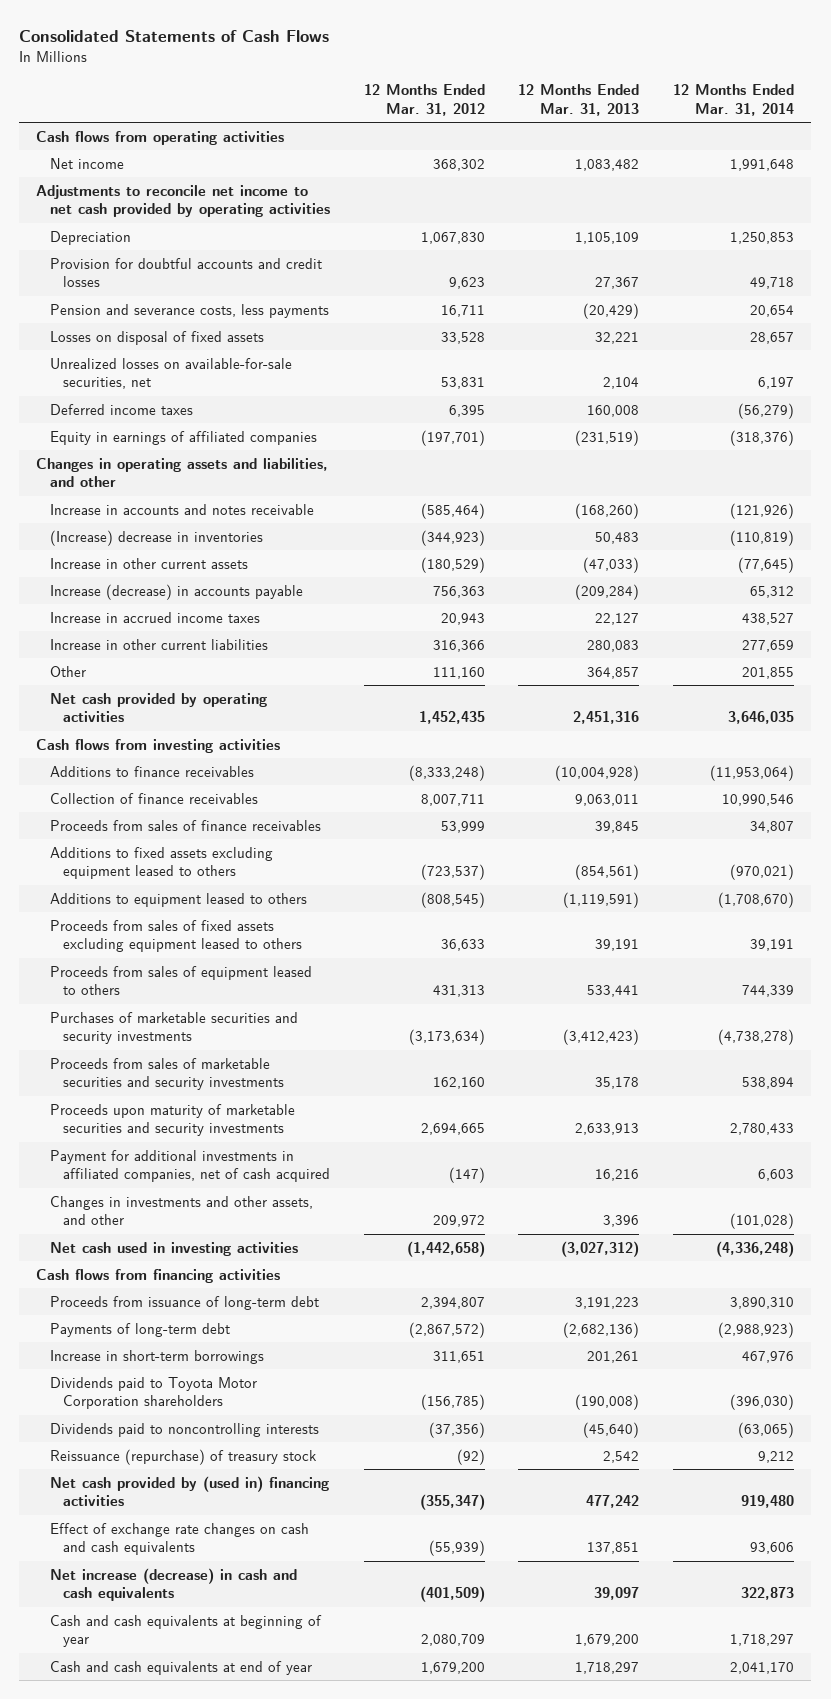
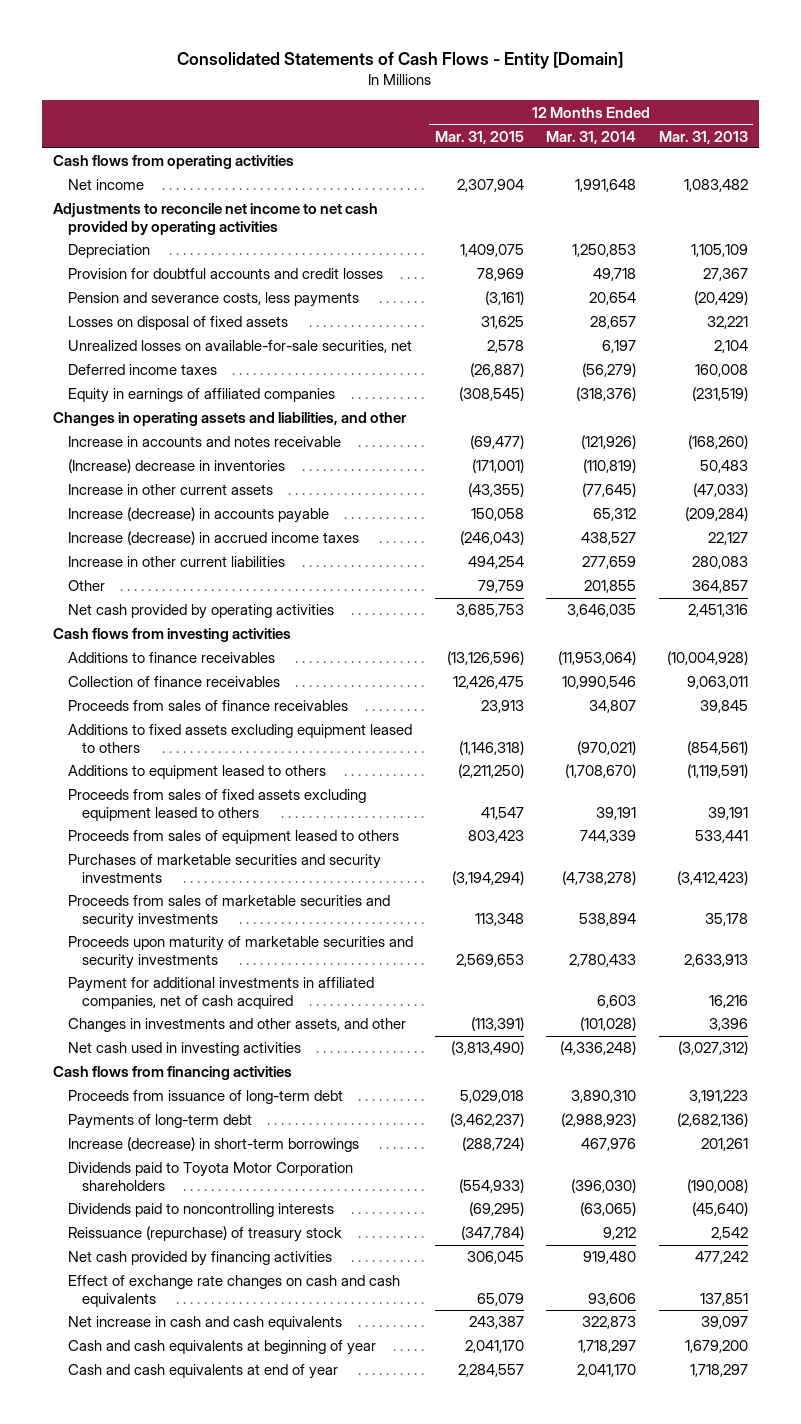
[19,30,330,43] Consolidated Statements of Cash Flows -> [177,52,624,70] Consolidated Statements of Cash Flows - Entity [Domain]
[363,84,485,116] 12 Months Ended Mar. 31, 2012 -> none
none -> [434,130,524,144] Mar. 31, 2015
[49,611,260,623] Increase in accrued income taxes -> [67,531,359,546] Increase (decrease) in accrued income taxes
[49,1349,264,1364] Increase in short-term borrowings -> [67,1137,359,1153] Increase (decrease) in short-term borrowings
[49,1475,329,1506] Net cash provided by (used in) financing activities -> [67,1251,332,1267] Net cash provided by financing activities
[49,1567,297,1601] Net increase (decrease) in cash and cash equivalents -> [67,1316,342,1331] Net increase in cash and cash equivalents

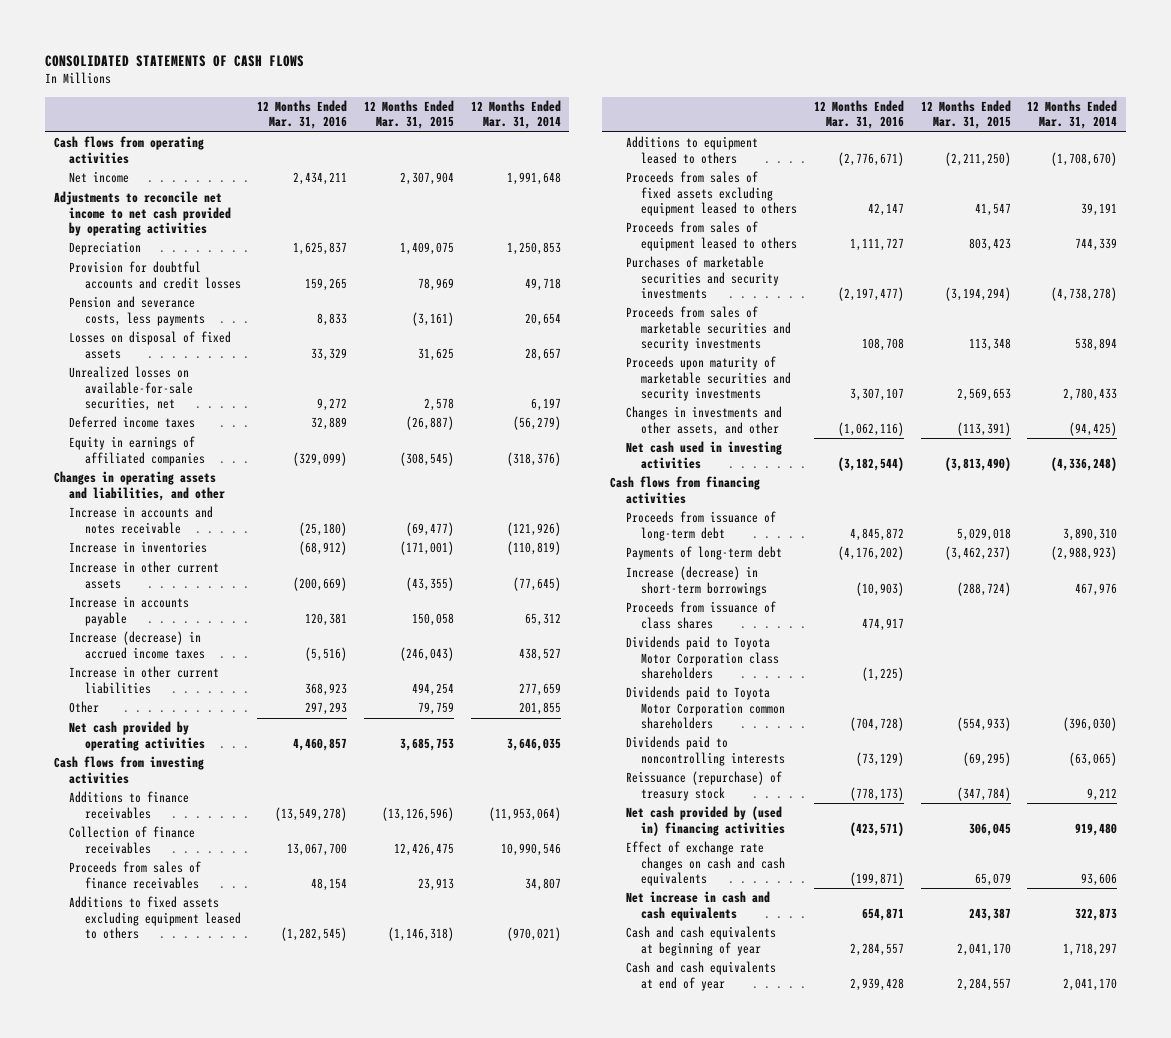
[177,52,624,70] Consolidated Statements of Cash Flows - Entity [Domain] -> [45,54,305,67] CONSOLIDATED STATEMENTS OF CASH FLOWS
[658,130,748,144] Mar. 31, 2013 -> none
none -> [257,100,348,130] 12 Months Ended Mar. 31, 2016
[67,459,285,474] (Increase) decrease in inventories -> [69,541,208,554] Increase in inventories
[67,507,329,524] Increase (decrease) in accounts payable -> [69,596,190,626] Increase in accounts payable
[67,977,374,1009] Payment for additional investments in affiliated companies, net of cash acquired -> none
[580,1017,637,1032] (101,028) -> [1069,421,1118,436] (94,425)
none -> [625,601,776,629] Proceeds from issuance of class shares
none -> [625,636,780,680] Dividends paid to Toyota Motor Corporation class shareholders
[67,1162,353,1191] Dividends paid to Toyota Motor Corporation shareholders -> [625,686,786,730] Dividends paid to Toyota Motor Corporation common shareholders
[67,1251,332,1267] Net cash provided by financing activities -> [625,806,786,836] Net cash provided by (used in) financing activities

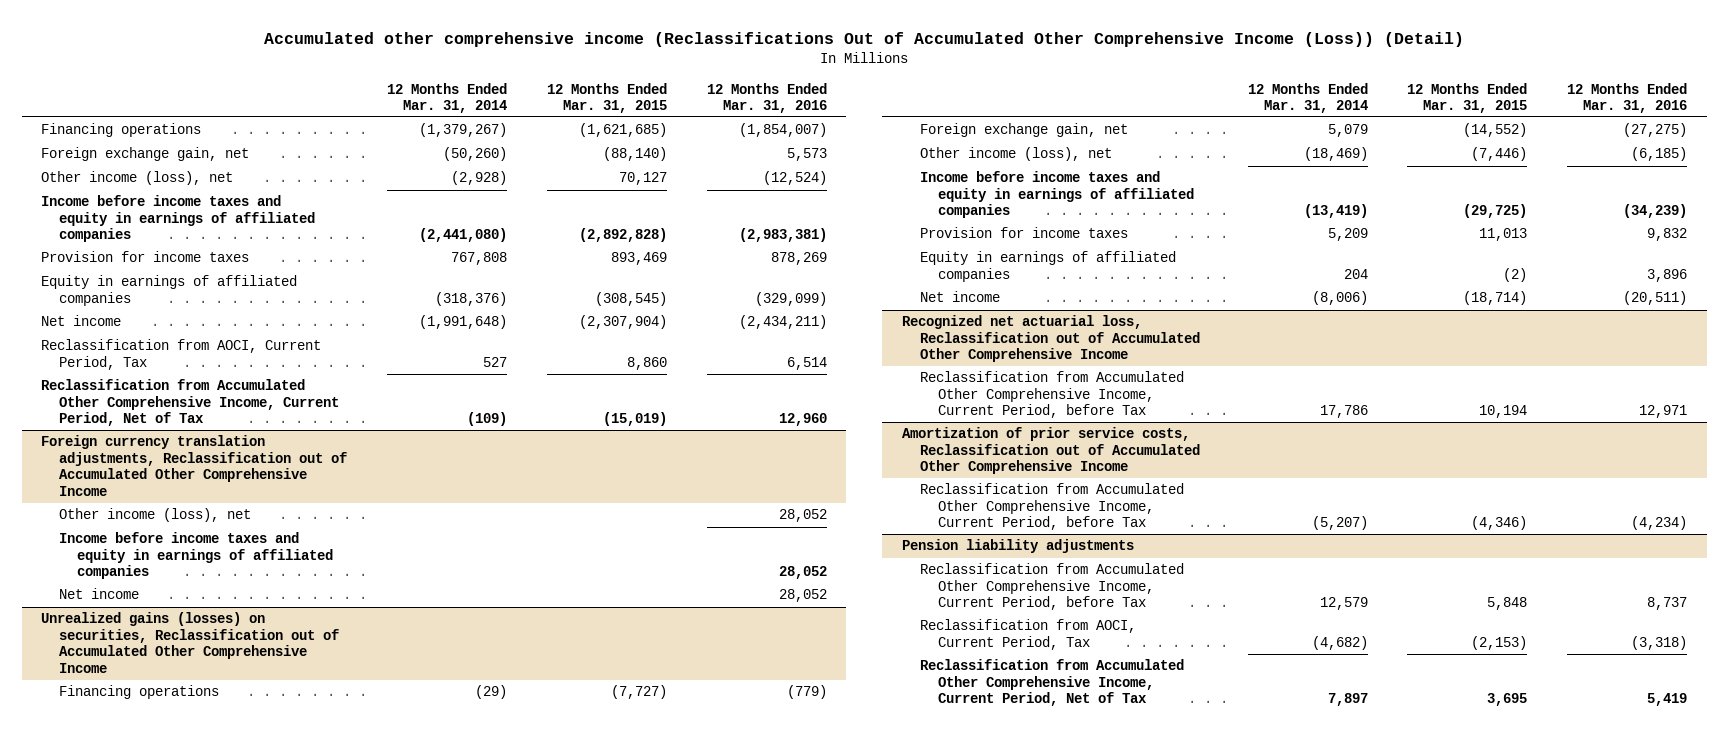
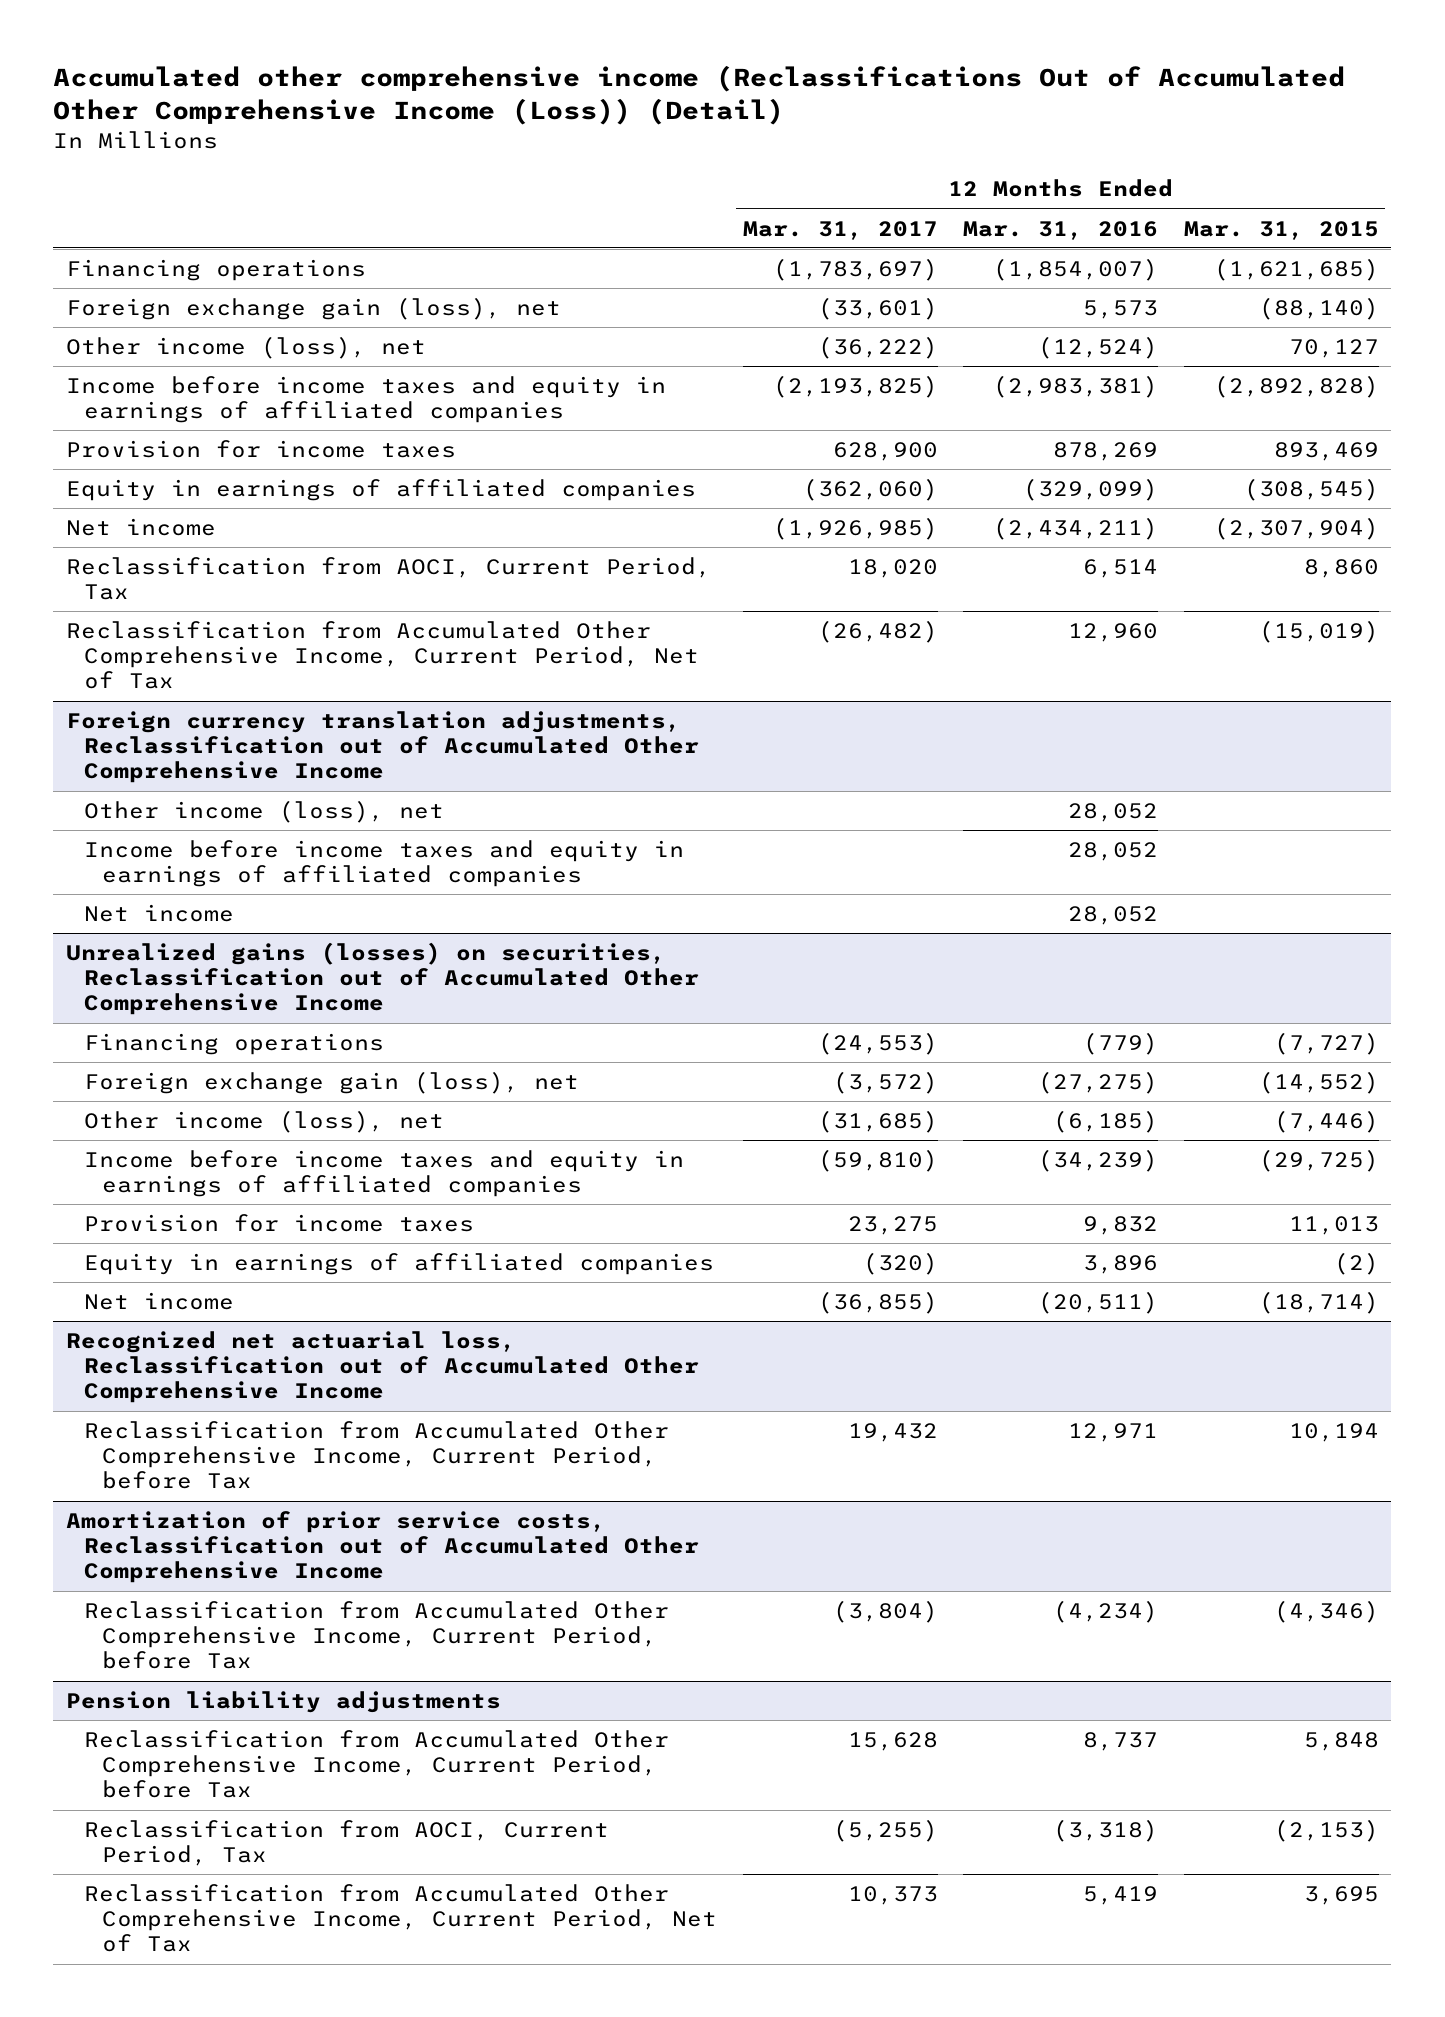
[387,82,508,113] 12 Months Ended Mar. 31, 2014 -> none
none -> [742,220,938,240] Mar. 31, 2017
[41,147,250,162] Foreign exchange gain, net -> [66,297,562,321] Foreign exchange gain (loss), net
[919,123,1128,138] Foreign exchange gain, net -> [84,1071,580,1095] Foreign exchange gain (loss), net

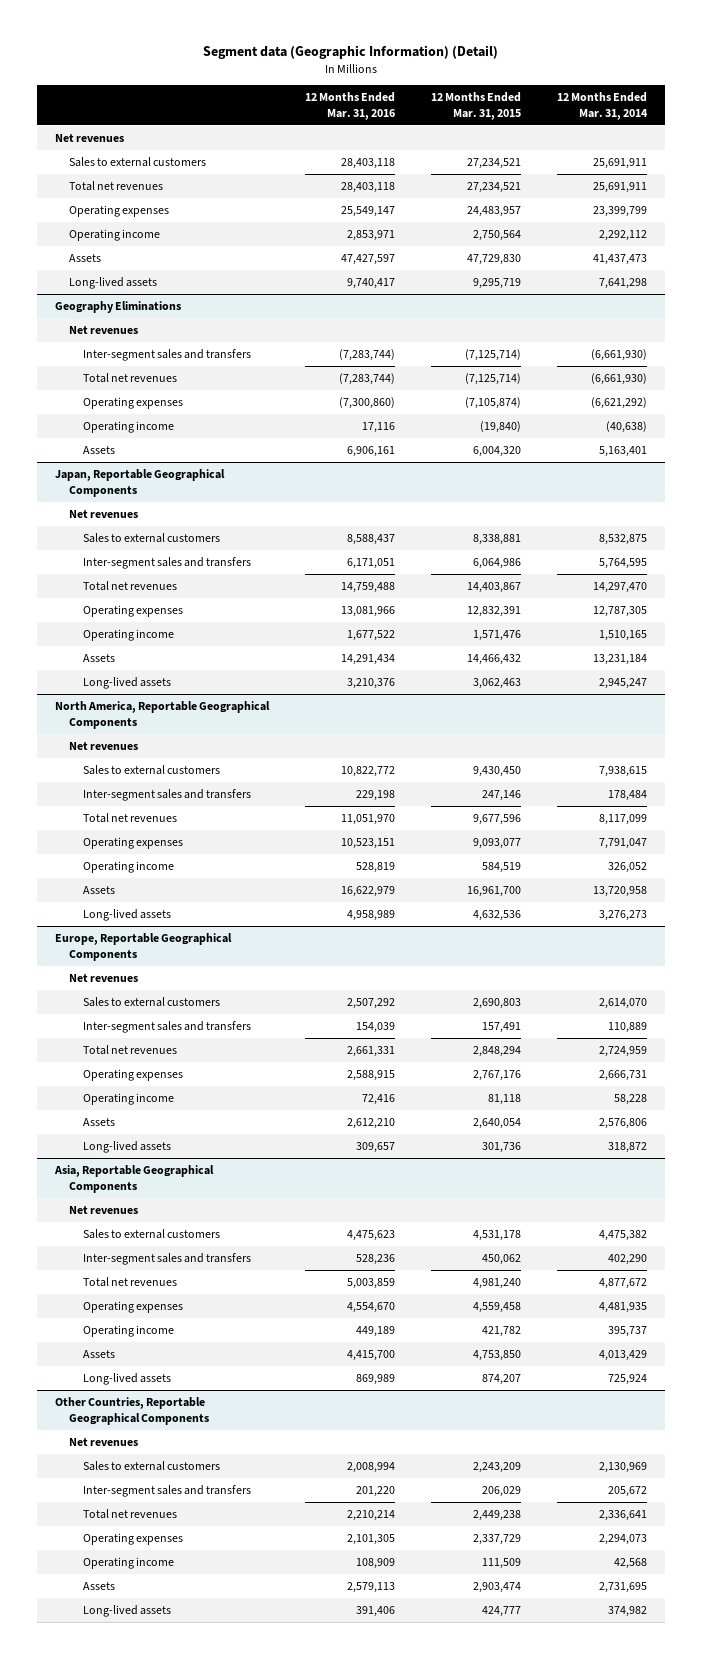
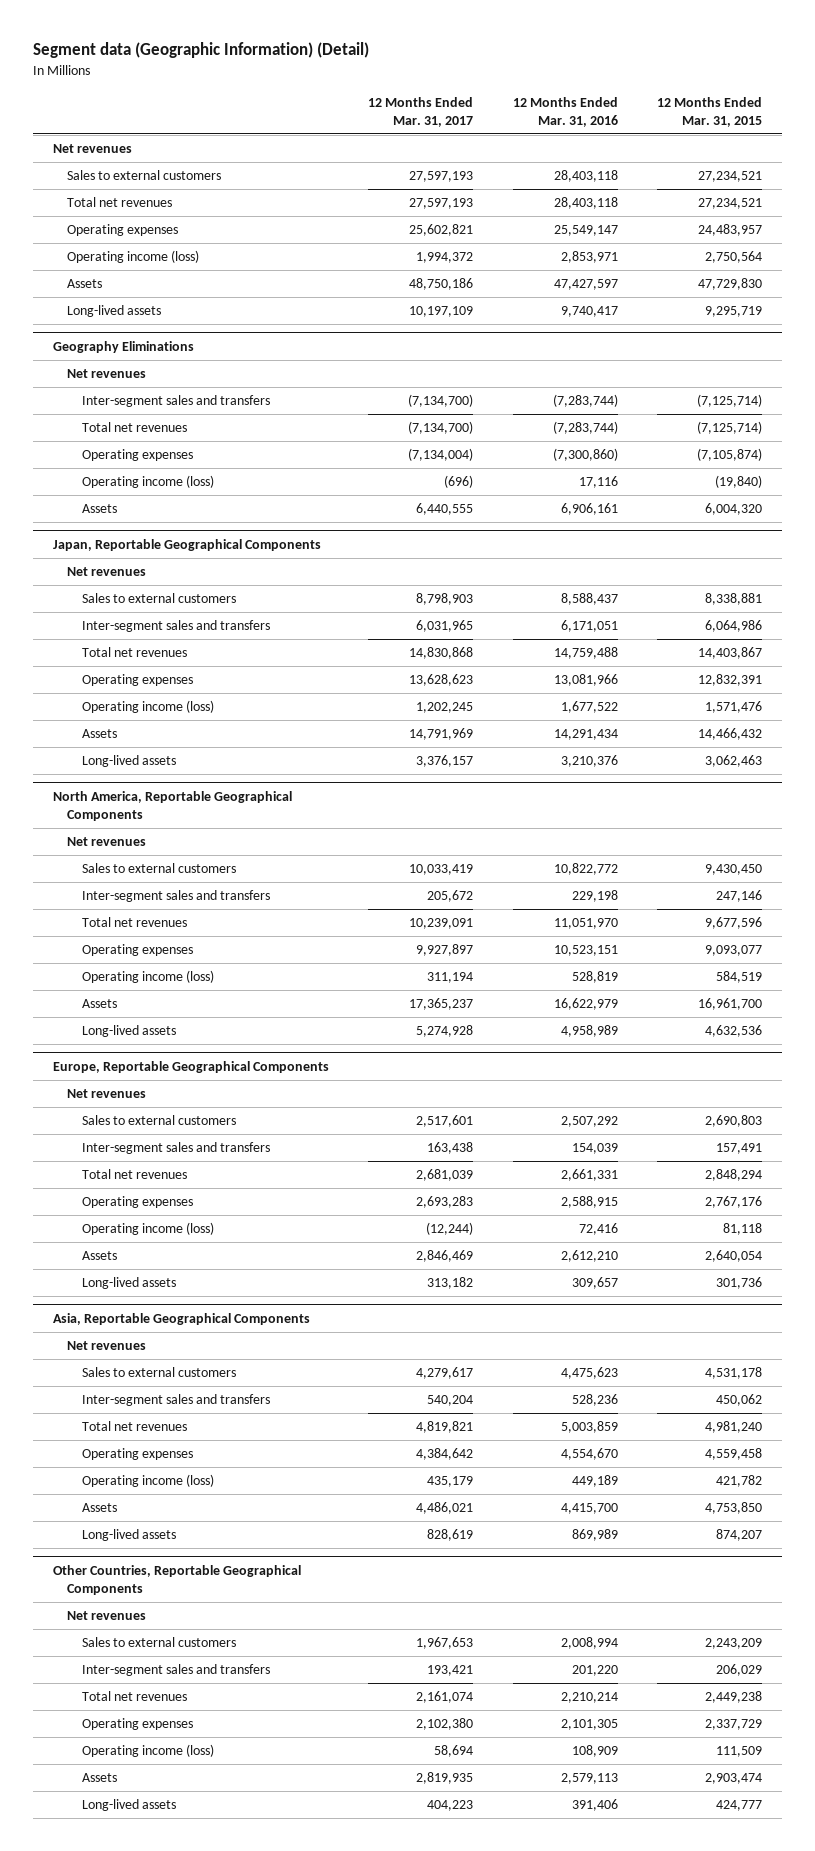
[557,92,649,120] 12 Months Ended Mar. 31, 2014 -> none
none -> [368,96,474,127] 12 Months Ended Mar. 31, 2017
[69,229,161,242] Operating income -> [67,250,200,264] Operating income (loss)
[83,421,175,434] Operating income -> [81,475,214,489] Operating income (loss)
[83,629,175,642] Operating income -> [81,700,214,714] Operating income (loss)
[83,861,175,874] Operating income -> [81,970,214,984] Operating income (loss)
[83,1093,175,1106] Operating income -> [81,1222,214,1236] Operating income (loss)
[83,1325,175,1338] Operating income -> [81,1474,214,1488] Operating income (loss)
[83,1557,175,1570] Operating income -> [81,1744,214,1758] Operating income (loss)

